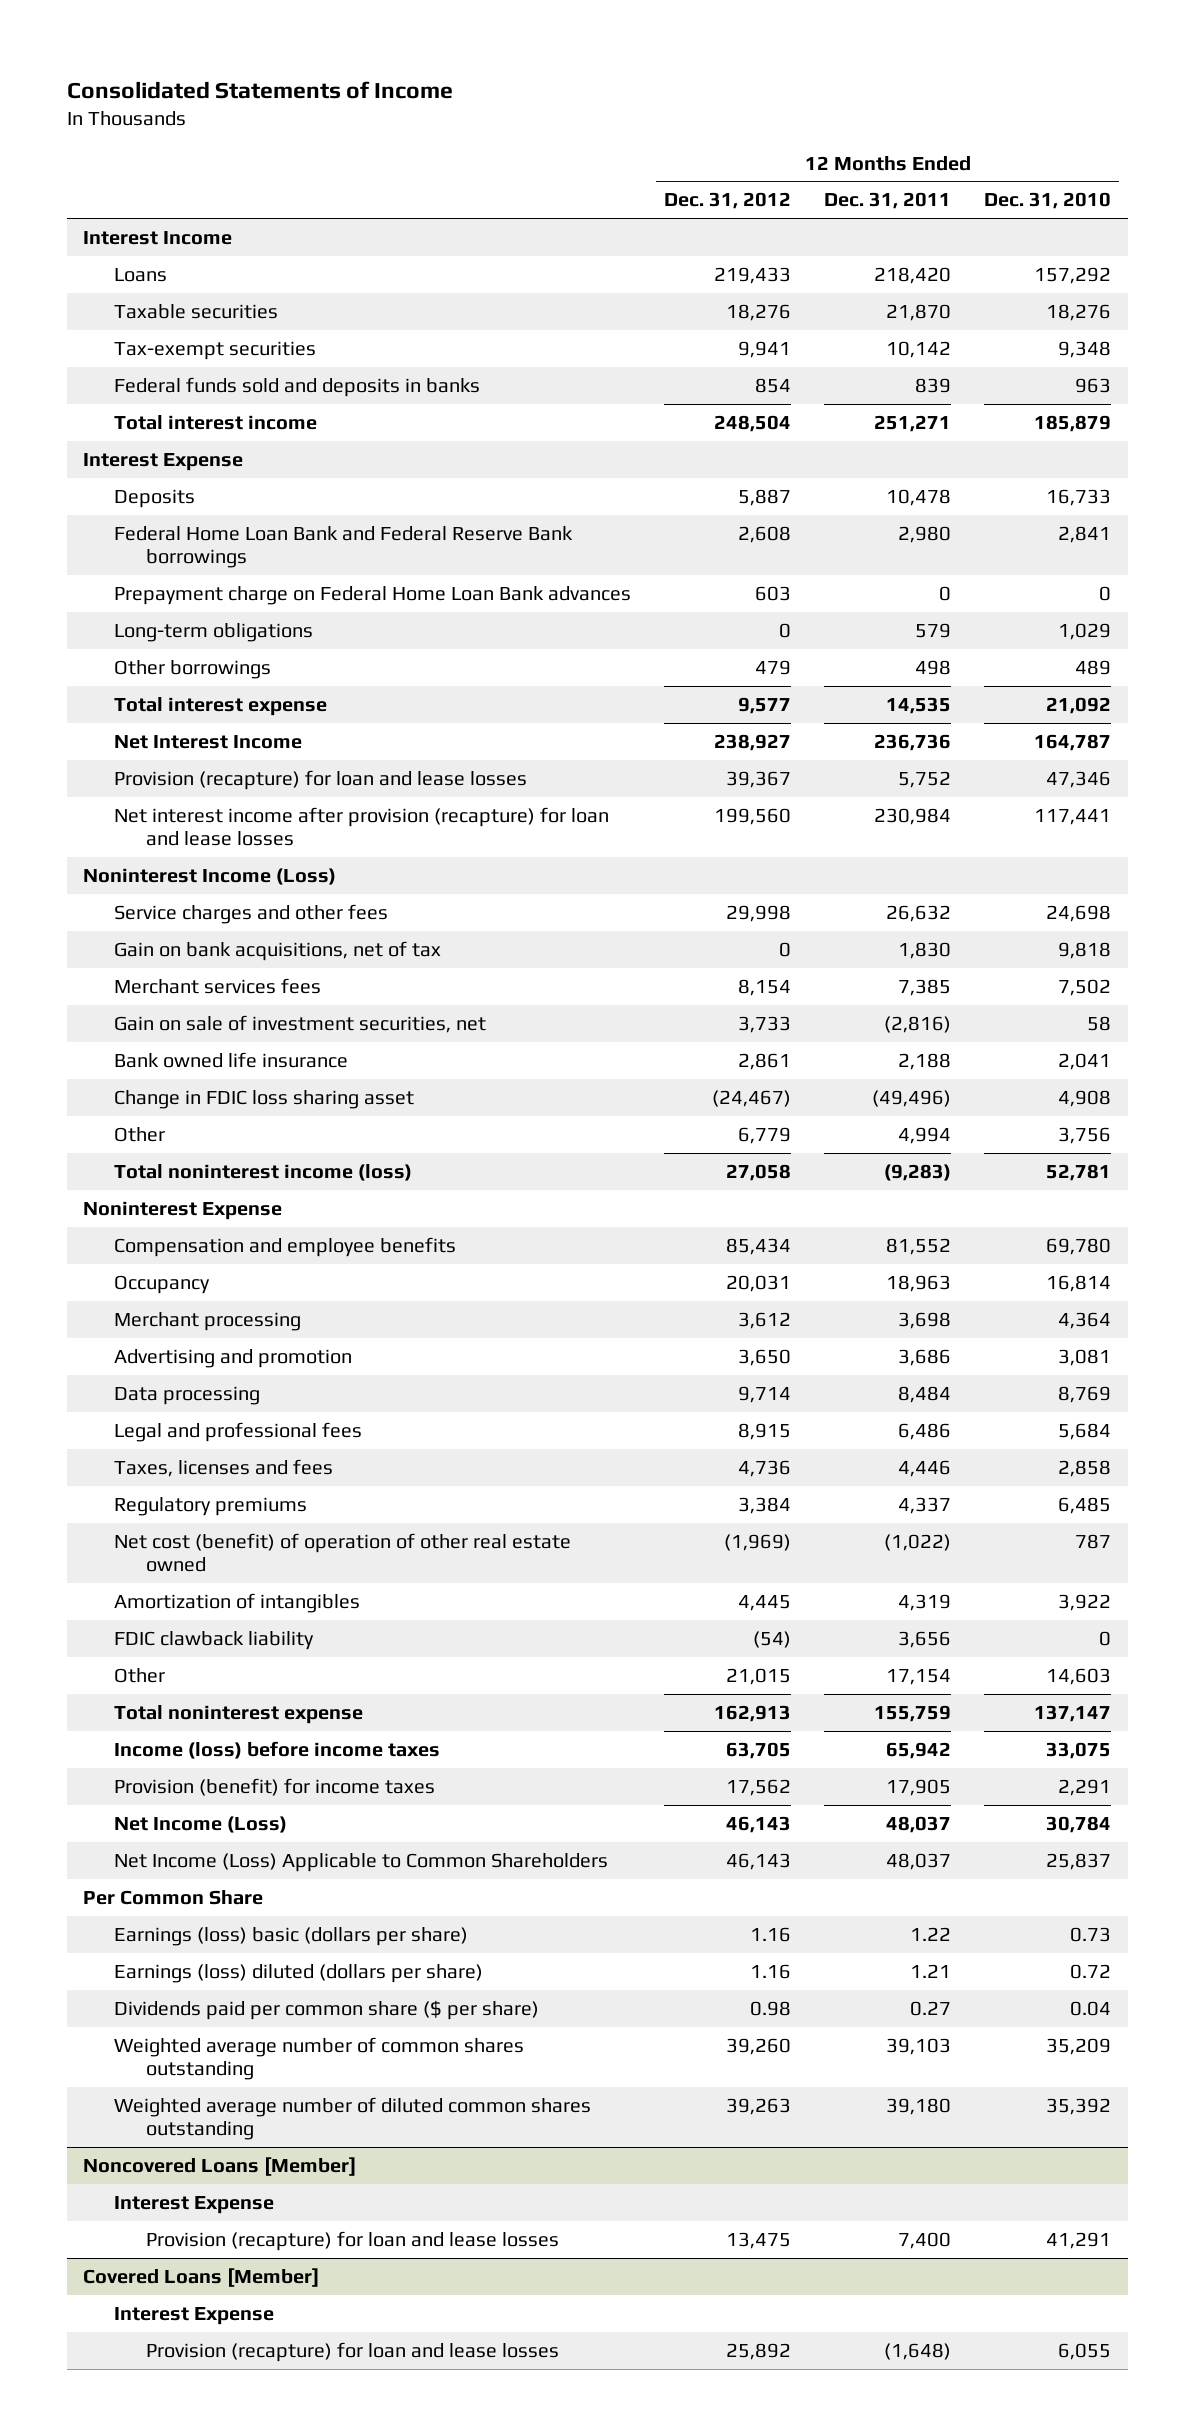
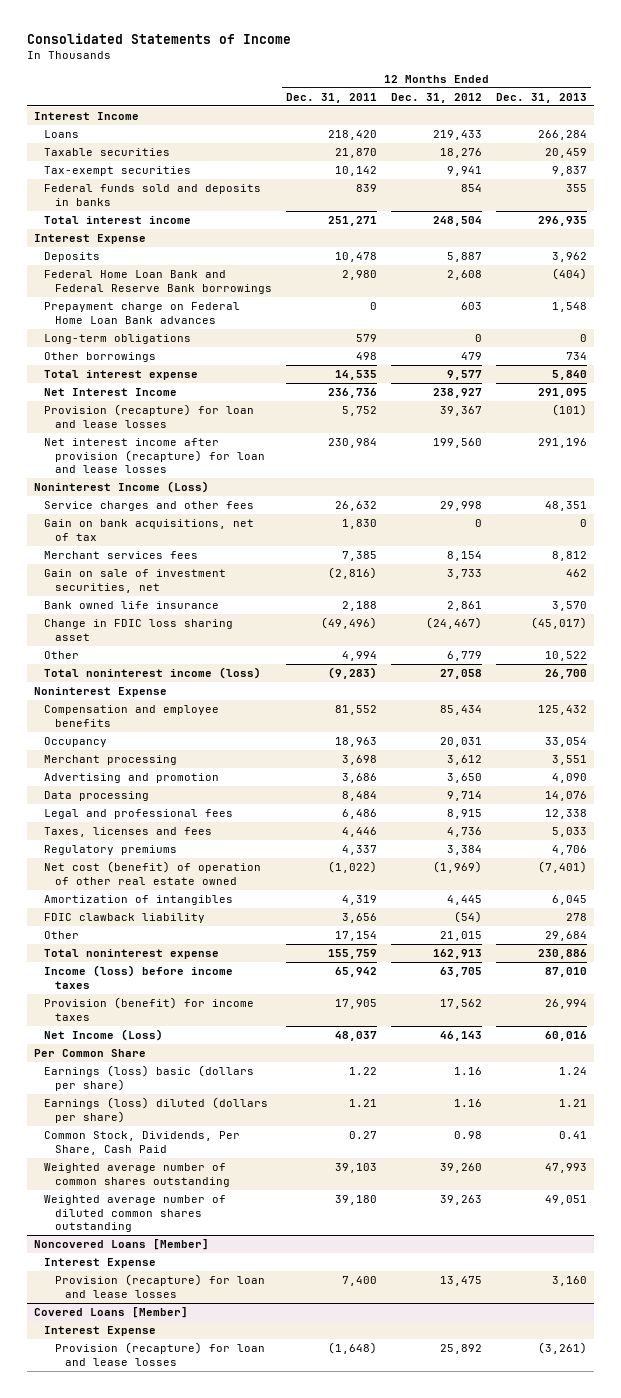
[984,192,1112,210] Dec. 31, 2010 -> none
none -> [496,92,588,103] Dec. 31, 2013
[114,1852,609,1872] Net Income (Loss) Applicable to Common Shareholders -> none
[114,1999,540,2020] Dividends paid per common share ($ per share) -> [44,1130,241,1155] Common Stock, Dividends, Per Share, Cash Paid

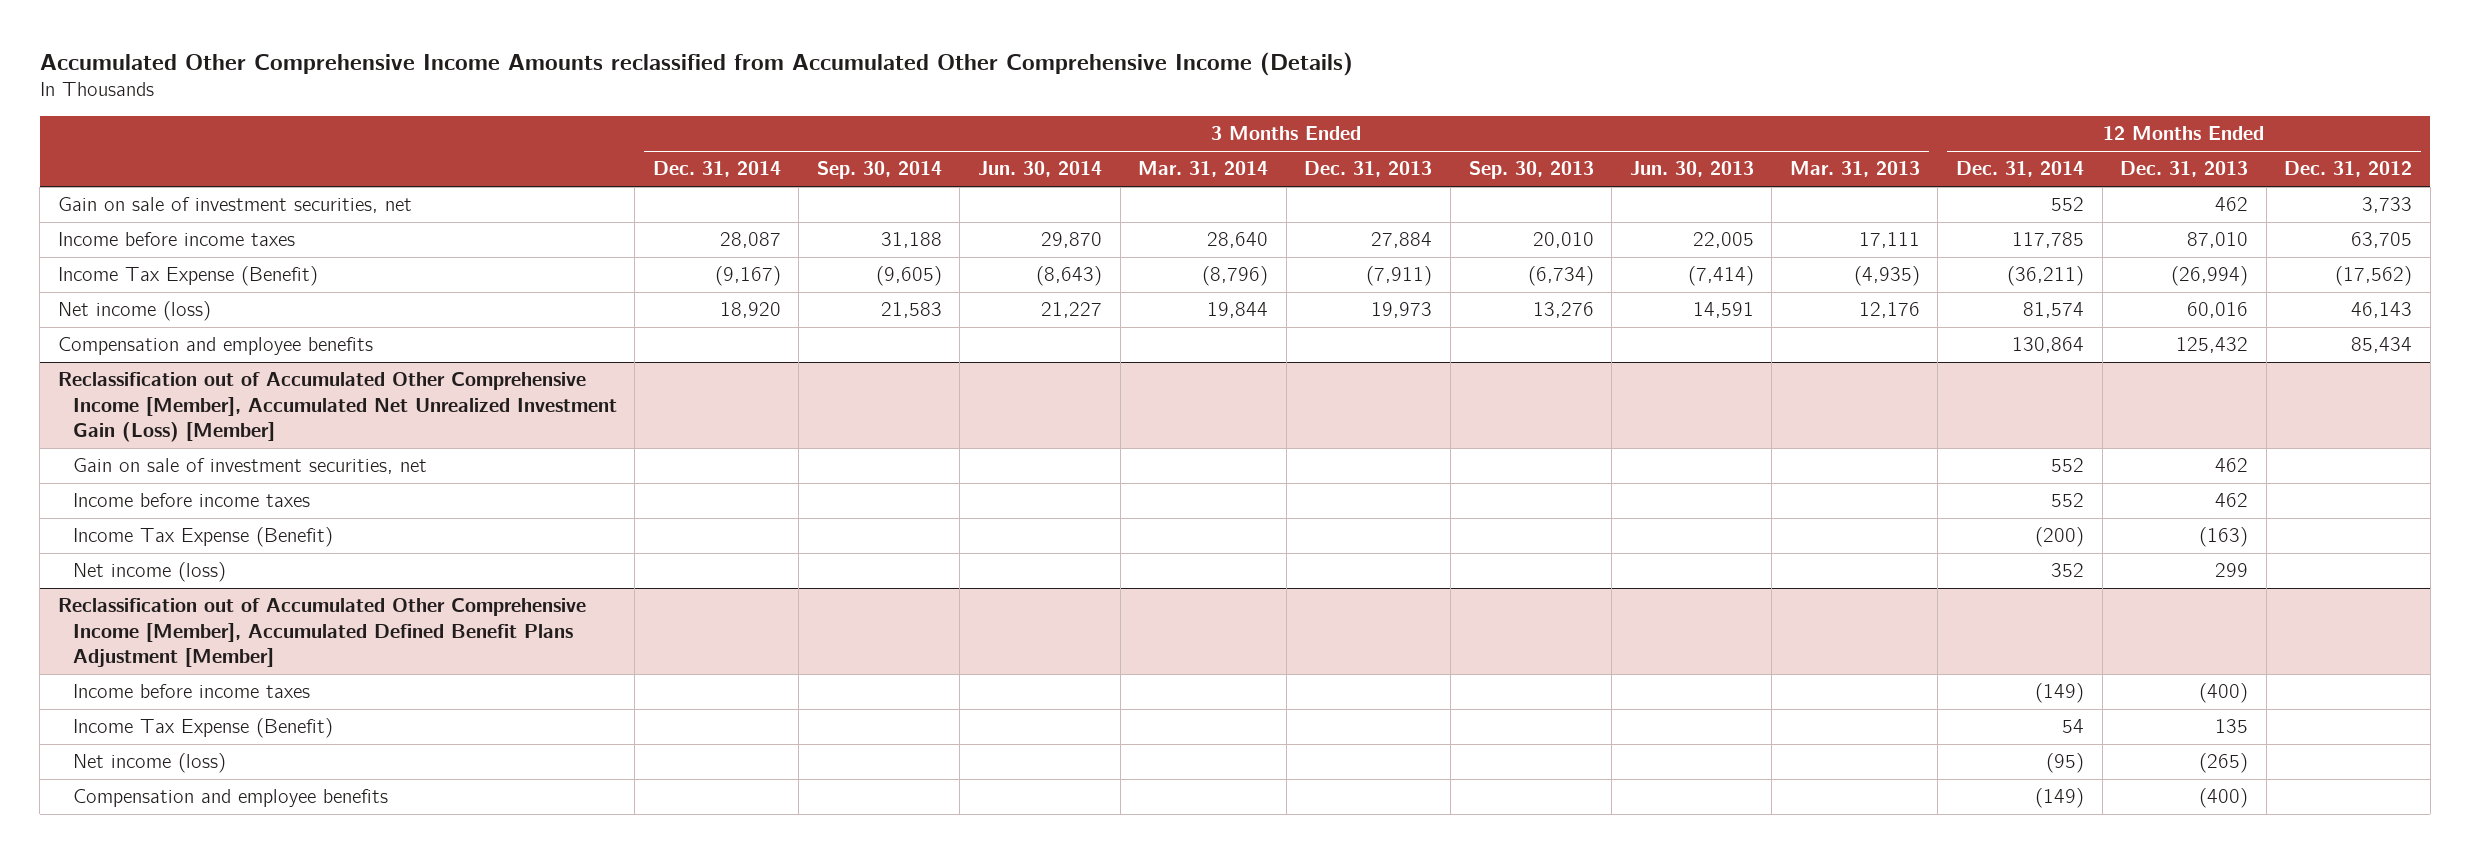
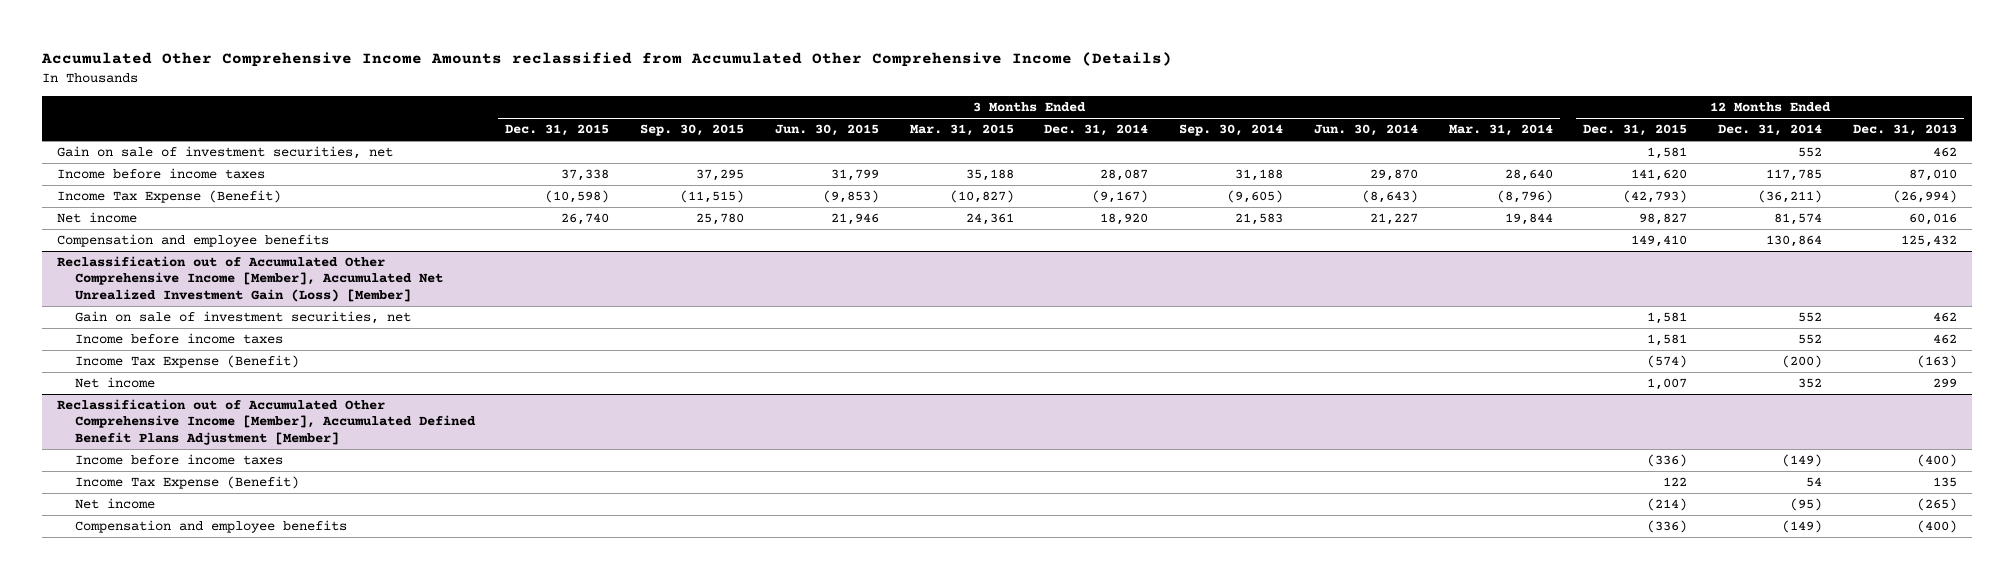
[1304,161,1433,178] Dec. 31, 2013 -> none
[1468,161,1594,180] Sep. 30, 2013 -> none
[1629,161,1754,178] Jun. 30, 2013 -> none
[1789,161,1920,178] Mar. 31, 2013 -> none
[2284,161,2413,178] Dec. 31, 2012 -> none
none -> [505,124,610,137] Dec. 31, 2015
none -> [640,124,745,137] Sep. 30, 2015
none -> [774,124,879,137] Jun. 30, 2015
none -> [909,124,1014,137] Mar. 31, 2015
none -> [1583,124,1688,137] Dec. 31, 2015
[57,301,211,322] Net income (loss) -> [56,212,137,224] Net income
[72,562,226,583] Net income (loss) -> [74,377,155,389] Net income
[72,753,226,774] Net income (loss) -> [74,498,155,510] Net income

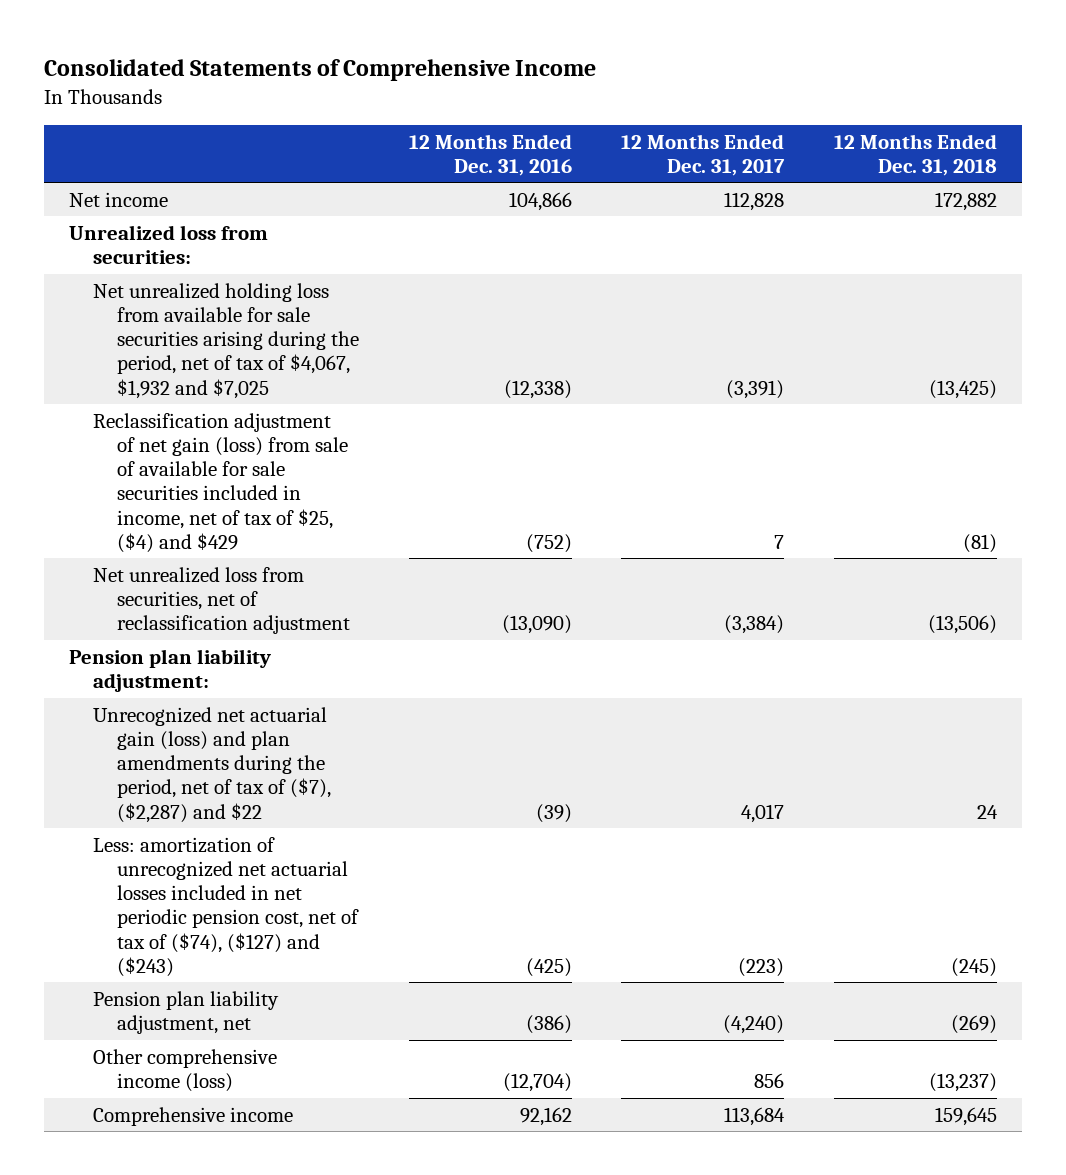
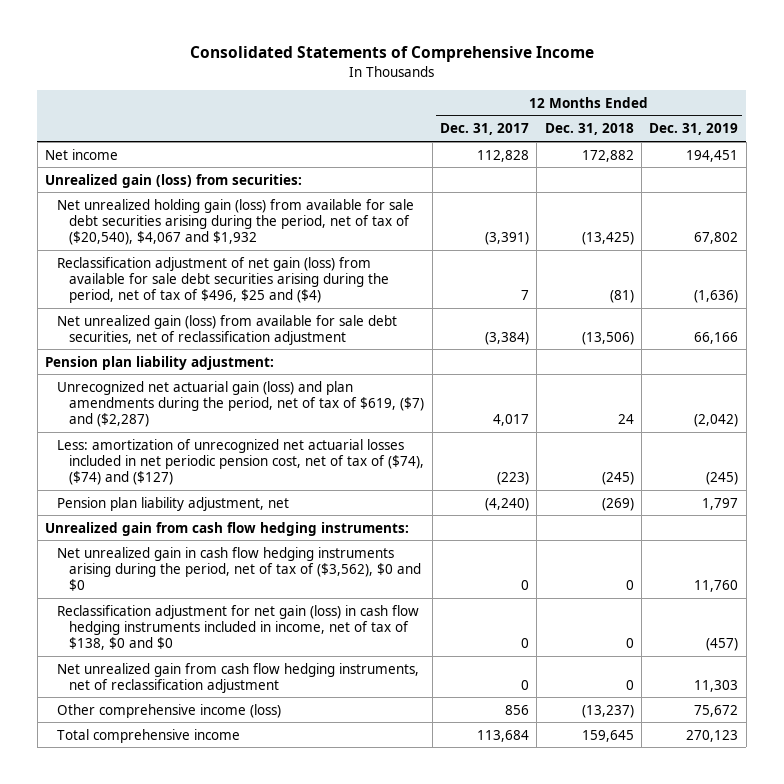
[408,133,572,176] 12 Months Ended Dec. 31, 2016 -> none
none -> [649,123,739,136] Dec. 31, 2019
[68,224,268,264] Unrealized loss from securities: -> [45,173,303,188] Unrealized gain (loss) from securities:
[92,282,359,399] Net unrealized holding loss from available for sale securities arising during the period, net of tax of $4,067, $1,932 and $7,025 -> [57,198,415,245] Net unrealized holding gain (loss) from available for sale debt securities arising during the period, net of tax of ($20,540), $4,067 and $1,932
[92,412,348,553] Reclassification adjustment of net gain (loss) from sale of available for sale securities included in income, net of tax of $25, ($4) and $429 -> [57,256,390,303] Reclassification adjustment of net gain (loss) from available for sale debt securities arising during the period, net of tax of $496, $25 and ($4)
[92,566,350,635] Net unrealized loss from securities, net of reclassification adjustment -> [57,314,398,345] Net unrealized gain (loss) from available for sale debt securities, net of reclassification adjustment
[92,706,331,823] Unrecognized net actuarial gain (loss) and plan amendments during the period, net of tax of ($7), ($2,287) and $22 -> [57,380,425,427] Unrecognized net actuarial gain (loss) and plan amendments during the period, net of tax of $619, ($7) and ($2,287)
[92,836,359,977] Less: amortization of unrecognized net actuarial losses included in net periodic pension cost, net of tax of ($74), ($127) and ($243) -> [57,438,425,485] Less: amortization of unrecognized net actuarial losses included in net periodic pension cost, net of tax of ($74), ($74) and ($127)
none -> [45,521,410,536] Unrealized gain from cash flow hedging instruments:
none -> [57,546,422,591] Net unrealized gain in cash flow hedging instruments arising during the period, net of tax of ($3,562), $0 and $0
none -> [57,604,420,650] Reclassification adjustment for net gain (loss) in cash flow hedging instruments included in income, net of tax of $138, $0 and $0
none -> [57,662,420,693] Net unrealized gain from cash flow hedging instruments, net of reclassification adjustment
[92,1106,293,1126] Comprehensive income -> [57,728,241,743] Total comprehensive income

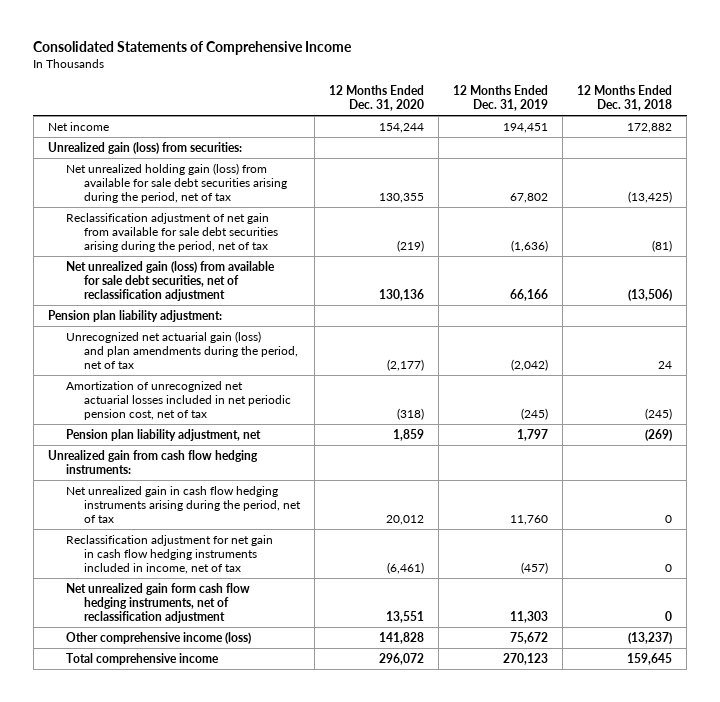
[439,123,529,136] Dec. 31, 2017 -> none
none -> [329,84,425,112] 12 Months Ended Dec. 31, 2020
[57,198,415,245] Net unrealized holding gain (loss) from available for sale debt securities arising during the period, net of tax of ($20,540), $4,067 and $1,932 -> [65,162,287,204] Net unrealized holding gain (loss) from available for sale debt securities arising during the period, net of tax
[57,256,390,303] Reclassification adjustment of net gain (loss) from available for sale debt securities arising during the period, net of tax of $496, $25 and ($4) -> [65,212,278,253] Reclassification adjustment of net gain from available for sale debt securities arising during the period, net of tax
[57,380,425,427] Unrecognized net actuarial gain (loss) and plan amendments during the period, net of tax of $619, ($7) and ($2,287) -> [65,330,298,370] Unrecognized net actuarial gain (loss) and plan amendments during the period, net of tax
[57,438,425,485] Less: amortization of unrecognized net actuarial losses included in net periodic pension cost, net of tax of ($74), ($74) and ($127) -> [65,380,291,421] Amortization of unrecognized net actuarial losses included in net periodic pension cost, net of tax
[57,546,422,591] Net unrealized gain in cash flow hedging instruments arising during the period, net of tax of ($3,562), $0 and $0 -> [65,485,301,524] Net unrealized gain in cash flow hedging instruments arising during the period, net of tax
[57,604,420,650] Reclassification adjustment for net gain (loss) in cash flow hedging instruments included in income, net of tax of $138, $0 and $0 -> [65,534,273,575] Reclassification adjustment for net gain in cash flow hedging instruments included in income, net of tax
[57,662,420,693] Net unrealized gain from cash flow hedging instruments, net of reclassification adjustment -> [65,582,250,624] Net unrealized gain form cash flow hedging instruments, net of reclassification adjustment

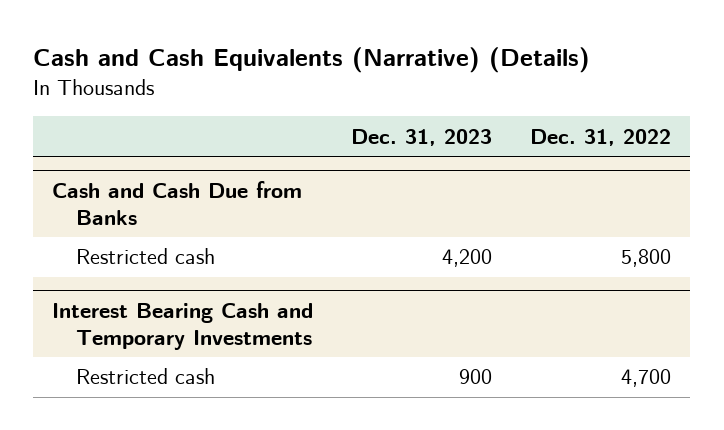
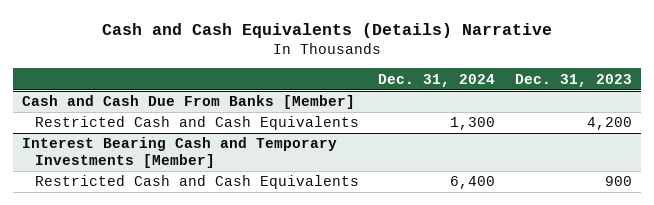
[33,47,591,74] Cash and Cash Equivalents (Narrative) (Details) -> [101,22,552,38] Cash and Cash Equivalents (Details) Narrative
[530,128,672,146] Dec. 31, 2022 -> none
none -> [378,73,496,87] Dec. 31, 2024
[52,180,303,225] Cash and Cash Due from Banks -> [22,95,356,110] Cash and Cash Due From Banks [Member]
[76,248,216,265] Restricted cash -> [34,116,359,131] Restricted Cash and Cash Equivalents
[52,302,314,350] Interest Bearing Cash and Temporary Investments -> [22,137,338,168] Interest Bearing Cash and Temporary Investments [Member]
[76,368,216,385] Restricted cash -> [34,175,359,190] Restricted Cash and Cash Equivalents

